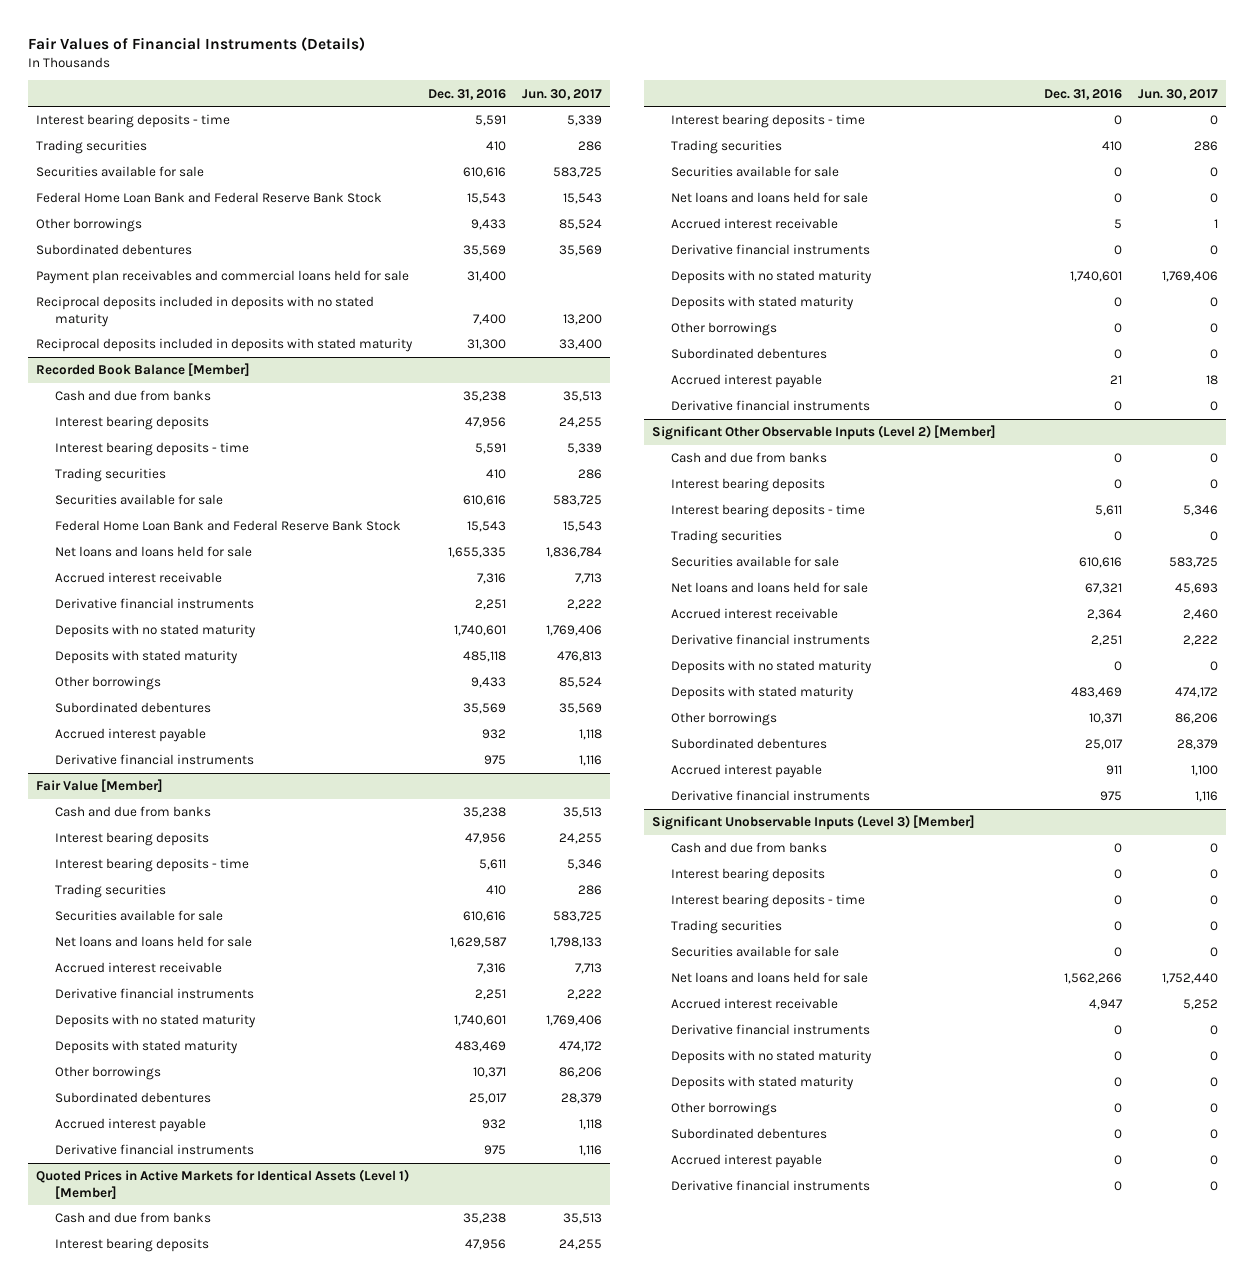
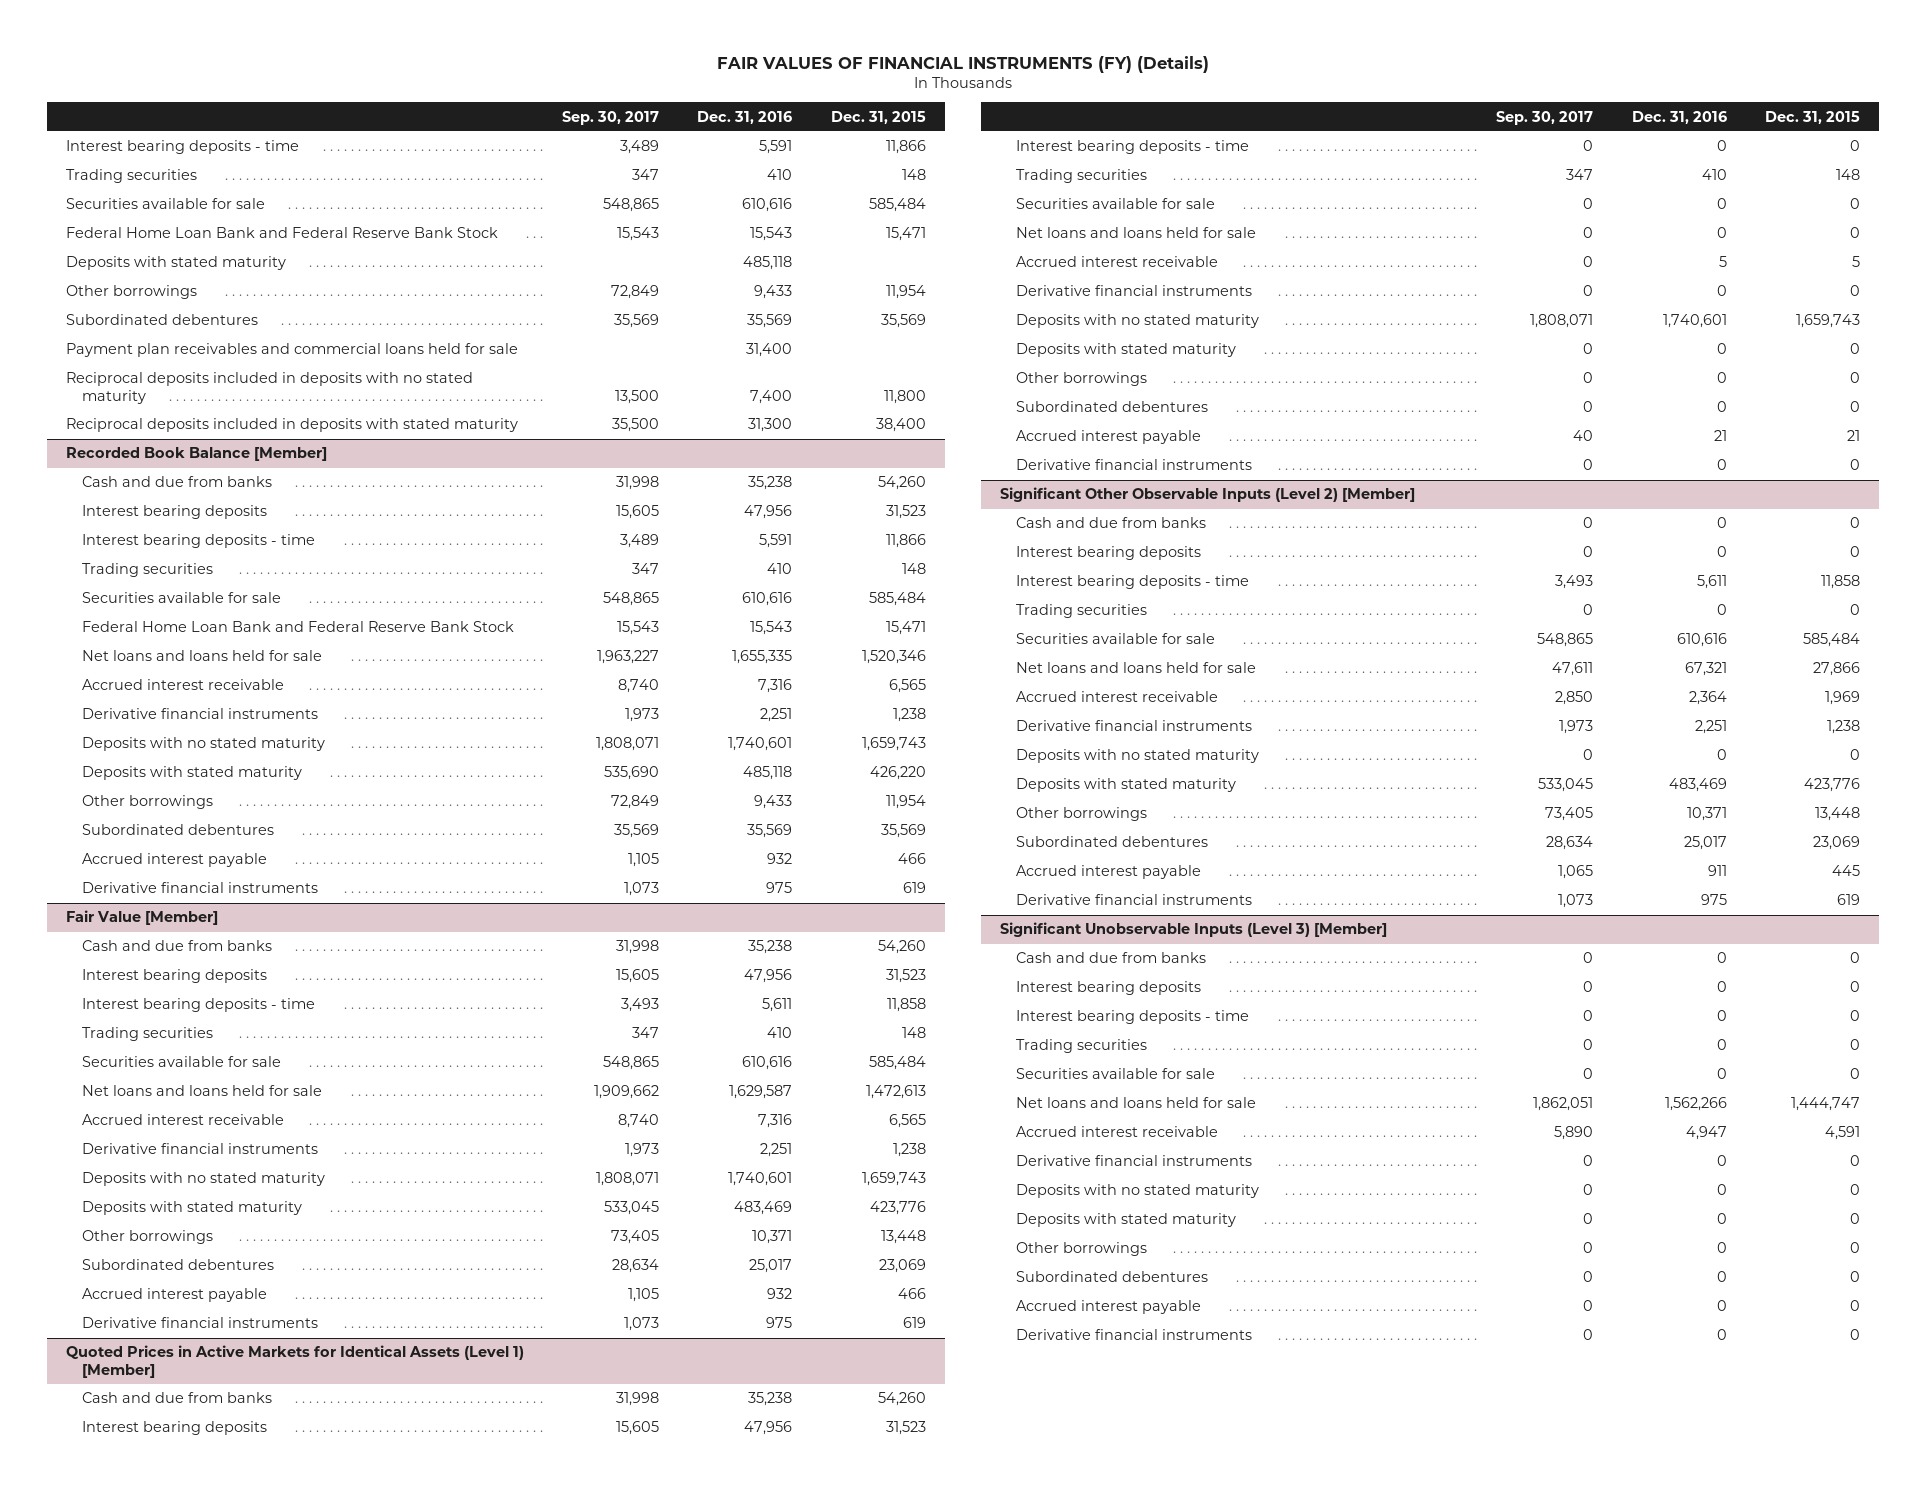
[27,36,365,51] Fair Values of Financial Instruments (Details) -> [716,55,1209,73] FAIR VALUES OF FINANCIAL INSTRUMENTS (FY) (Details)
[521,88,602,100] Jun. 30, 2017 -> none
none -> [562,110,660,125] Sep. 30, 2017
none -> [830,110,926,124] Dec. 31, 2015
none -> [65,256,286,271] Deposits with stated maturity

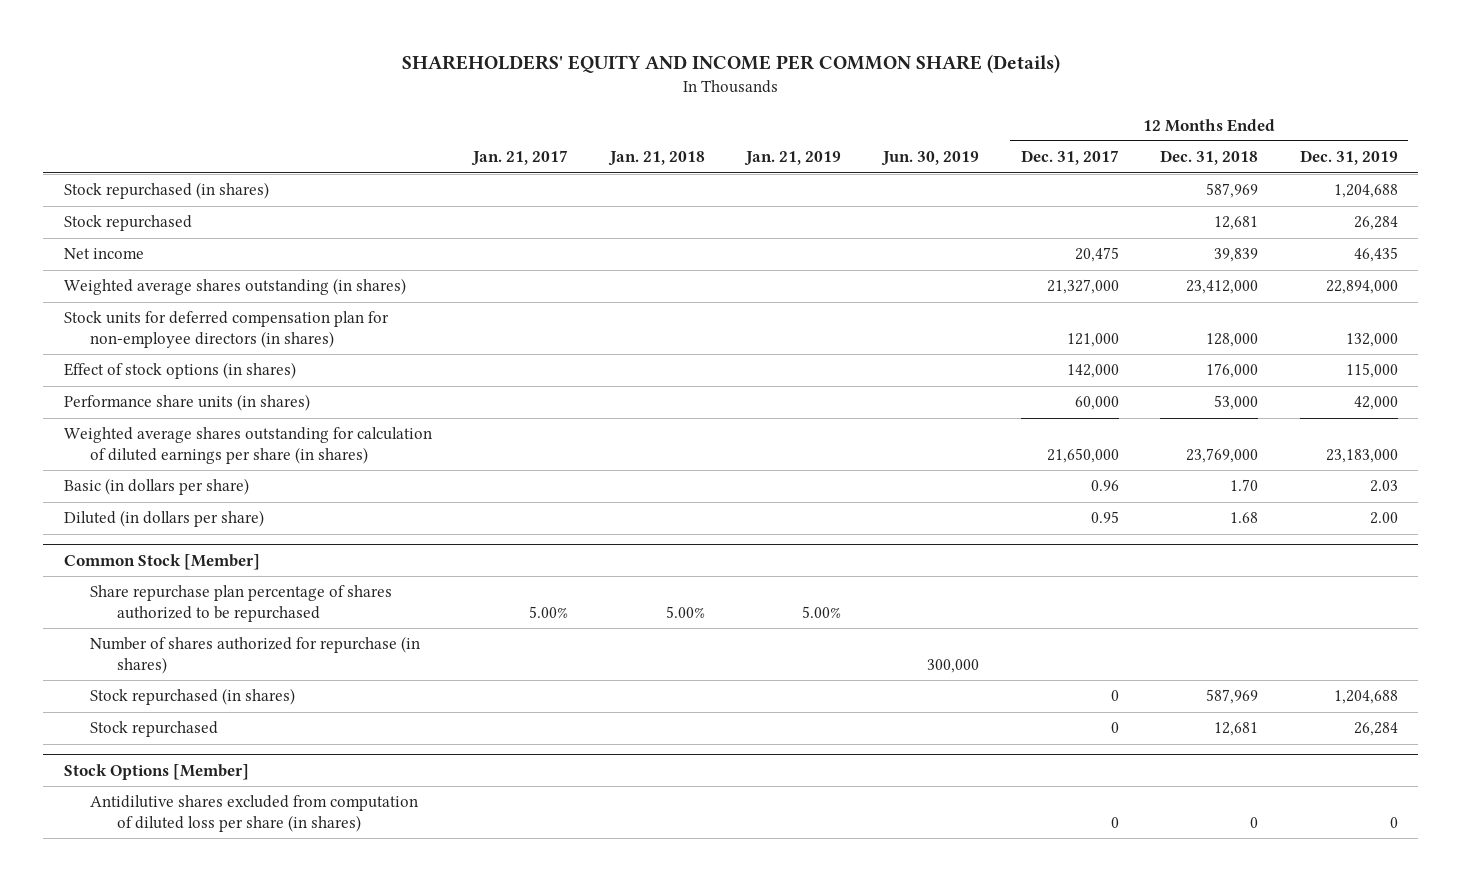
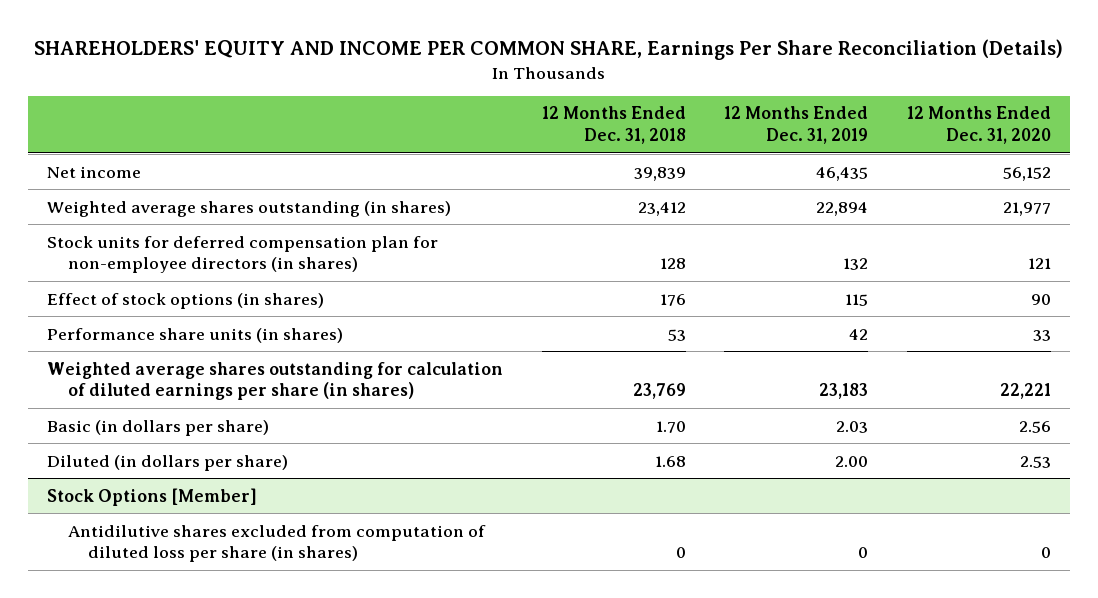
[401,54,1060,74] SHAREHOLDERS' EQUITY AND INCOME PER COMMON SHARE (Details) -> [34,39,1064,61] SHAREHOLDERS' EQUITY AND INCOME PER COMMON SHARE, Earnings Per Share Reconciliation (Details)
[471,150,569,167] Jan. 21, 2017 -> none
[607,151,705,167] Jan. 21, 2018 -> none
[744,151,842,167] Jan. 21, 2019 -> none
[881,151,980,167] Jun. 30, 2019 -> none
[1020,150,1119,166] Dec. 31, 2017 -> none
none -> [906,106,1051,144] 12 Months Ended Dec. 31, 2020
[63,182,269,200] Stock repurchased (in shares) -> none
[63,215,192,232] Stock repurchased -> none
[1186,280,1259,295] 23,412,000 -> [637,201,686,216] 23,412
[1325,280,1398,295] 22,894,000 -> [816,201,869,216] 22,894
[1206,333,1259,348] 128,000 -> [659,258,686,270] 128
[1345,333,1398,348] 132,000 -> [843,258,869,271] 132
[1206,363,1259,379] 176,000 -> [659,293,686,306] 176
[1345,363,1398,379] 115,000 -> [845,293,869,306] 115
[1214,395,1259,411] 53,000 -> [667,328,686,341] 53
[1353,396,1398,411] 42,000 -> [849,328,869,340] 42
[1186,448,1259,464] 23,769,000 -> [632,383,686,400] 23,769
[1325,449,1398,464] 23,183,000 -> [819,383,869,400] 23,183
[63,553,260,570] Common Stock [Member] -> none
[90,585,393,623] Share repurchase plan percentage of shares authorized to be repurchased -> none
[90,636,421,675] Number of shares authorized for repurchase (in shares) -> none
[90,688,296,706] Stock repurchased (in shares) -> none
[90,721,219,738] Stock repurchased -> none

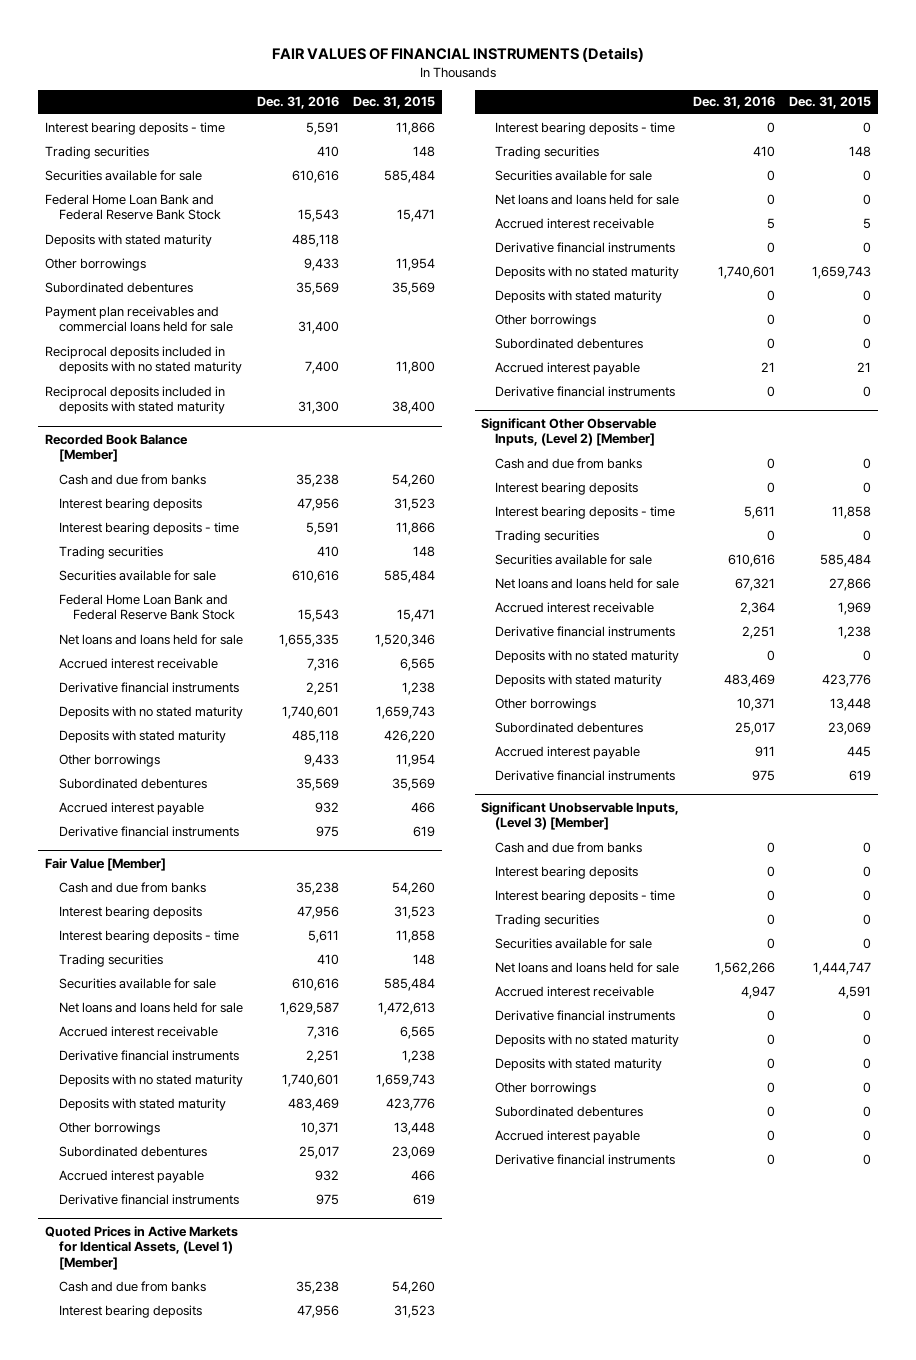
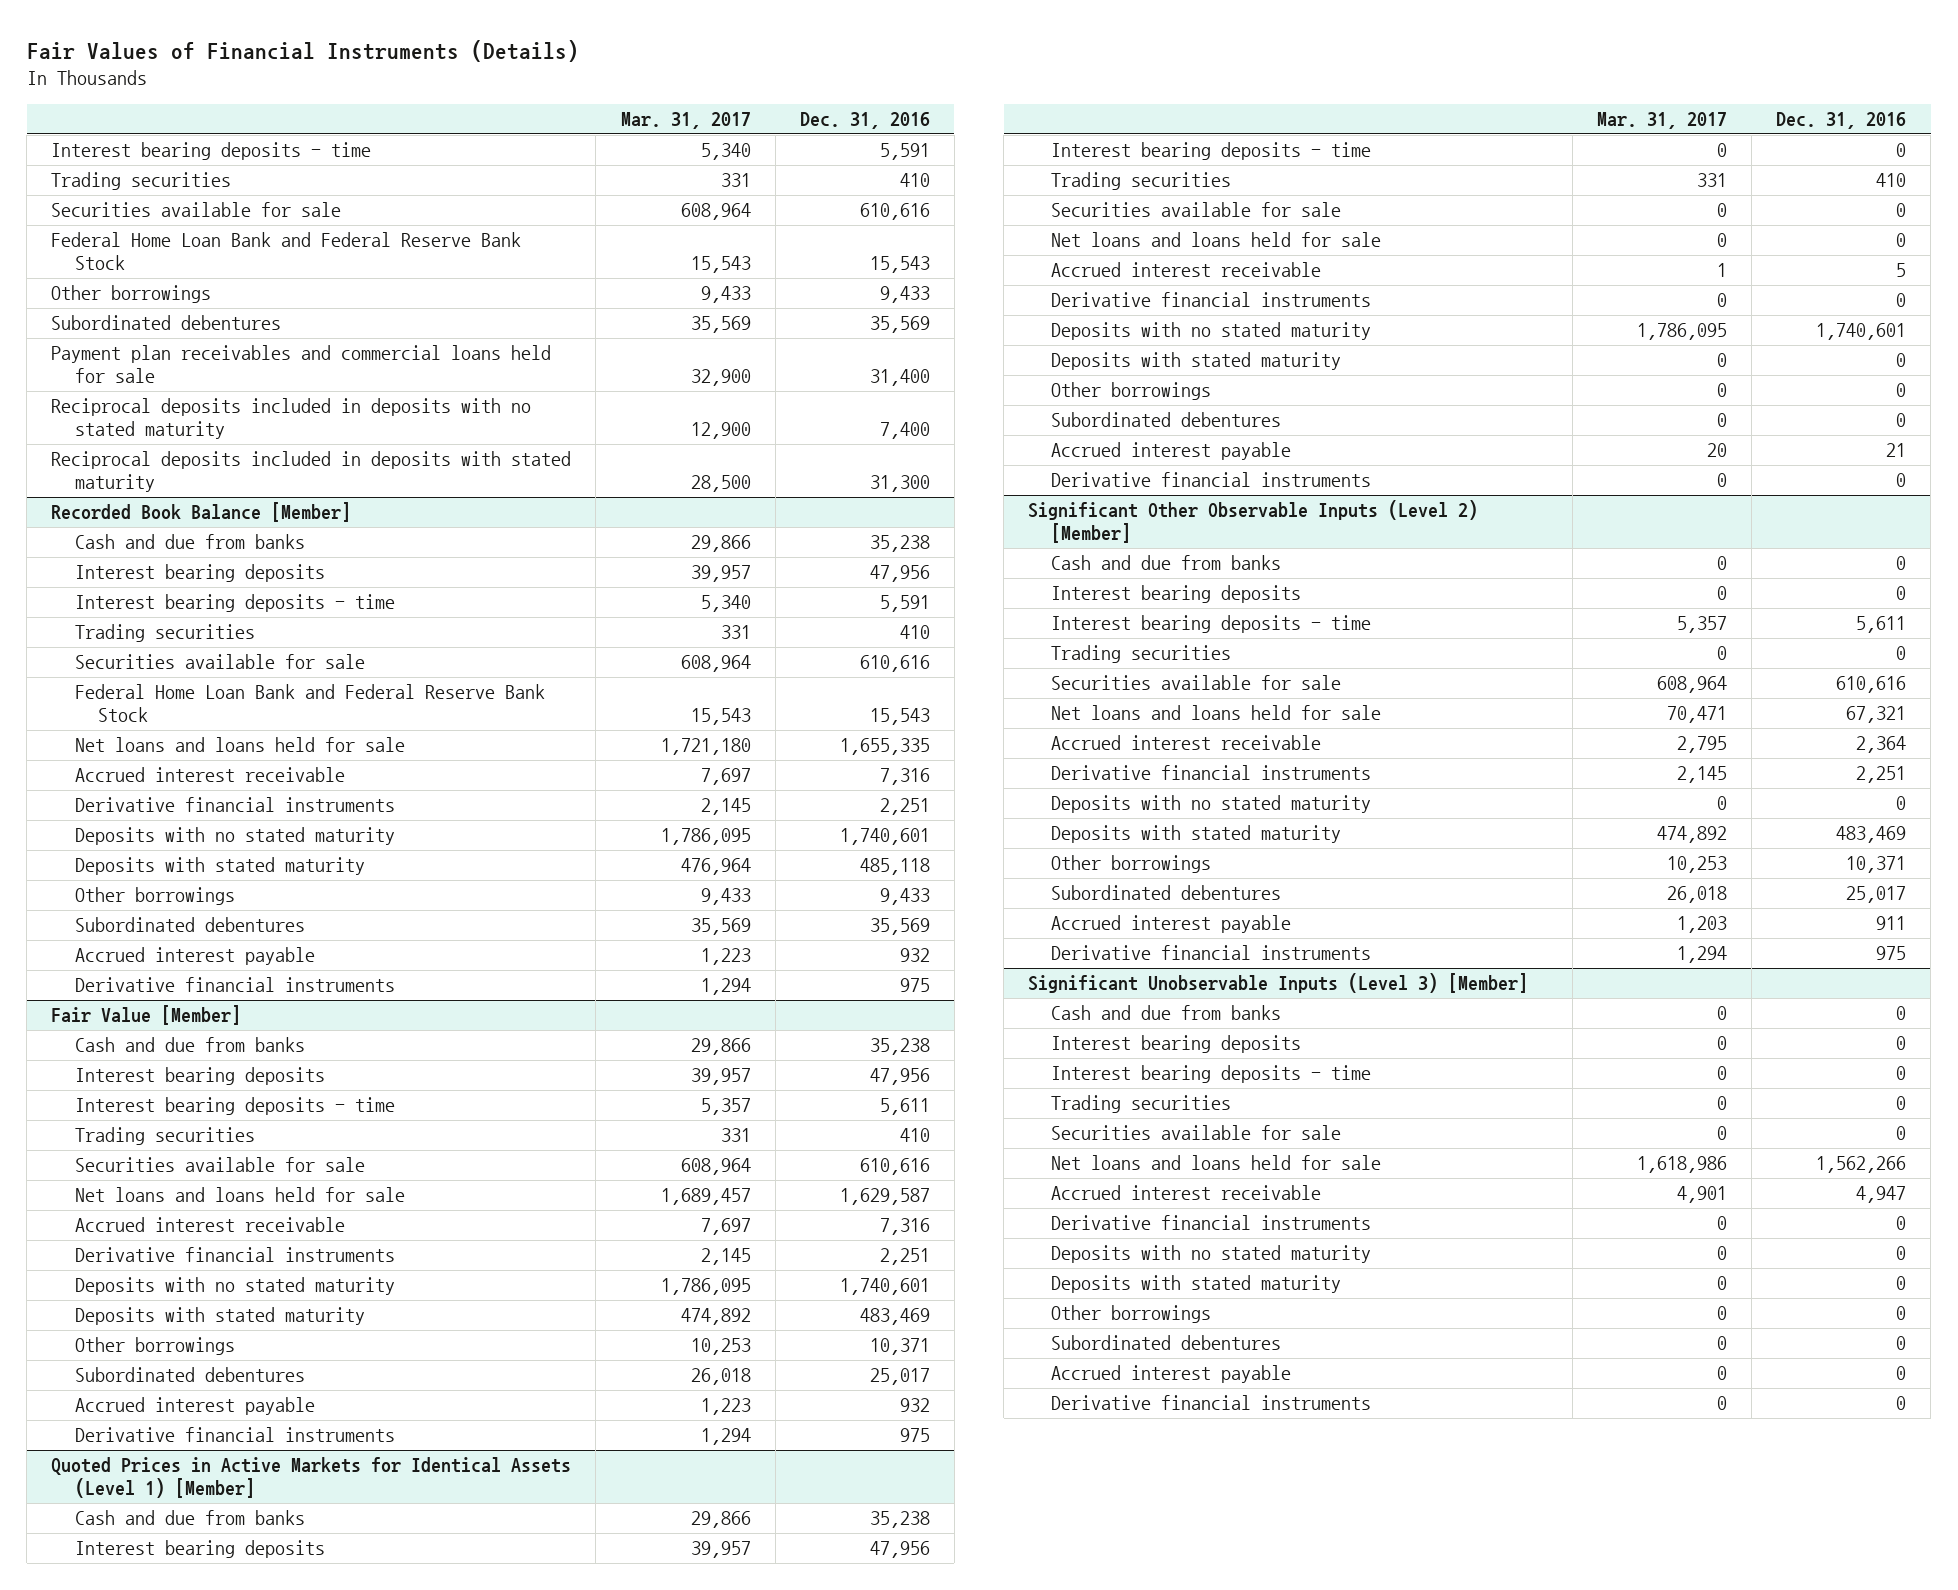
[272,46,645,62] FAIR VALUES OF FINANCIAL INSTRUMENTS (Details) -> [26,39,579,62] Fair Values of Financial Instruments (Details)
[352,96,435,110] Dec. 31, 2015 -> none
none -> [620,112,751,130] Mar. 31, 2017
[45,233,213,247] Deposits with stated maturity -> none
[45,1225,239,1271] Quoted Prices in Active Markets for Identical Assets, (Level 1) [Member] -> [51,1457,572,1499] Quoted Prices in Active Markets for Identical Assets (Level 1) [Member]
[481,417,658,447] Significant Other Observable Inputs, (Level 2) [Member] -> [1028,500,1479,544] Significant Other Observable Inputs (Level 2) [Member]
[481,801,680,831] Significant Unobservable Inputs, (Level 3) [Member] -> [1028,973,1529,994] Significant Unobservable Inputs (Level 3) [Member]

